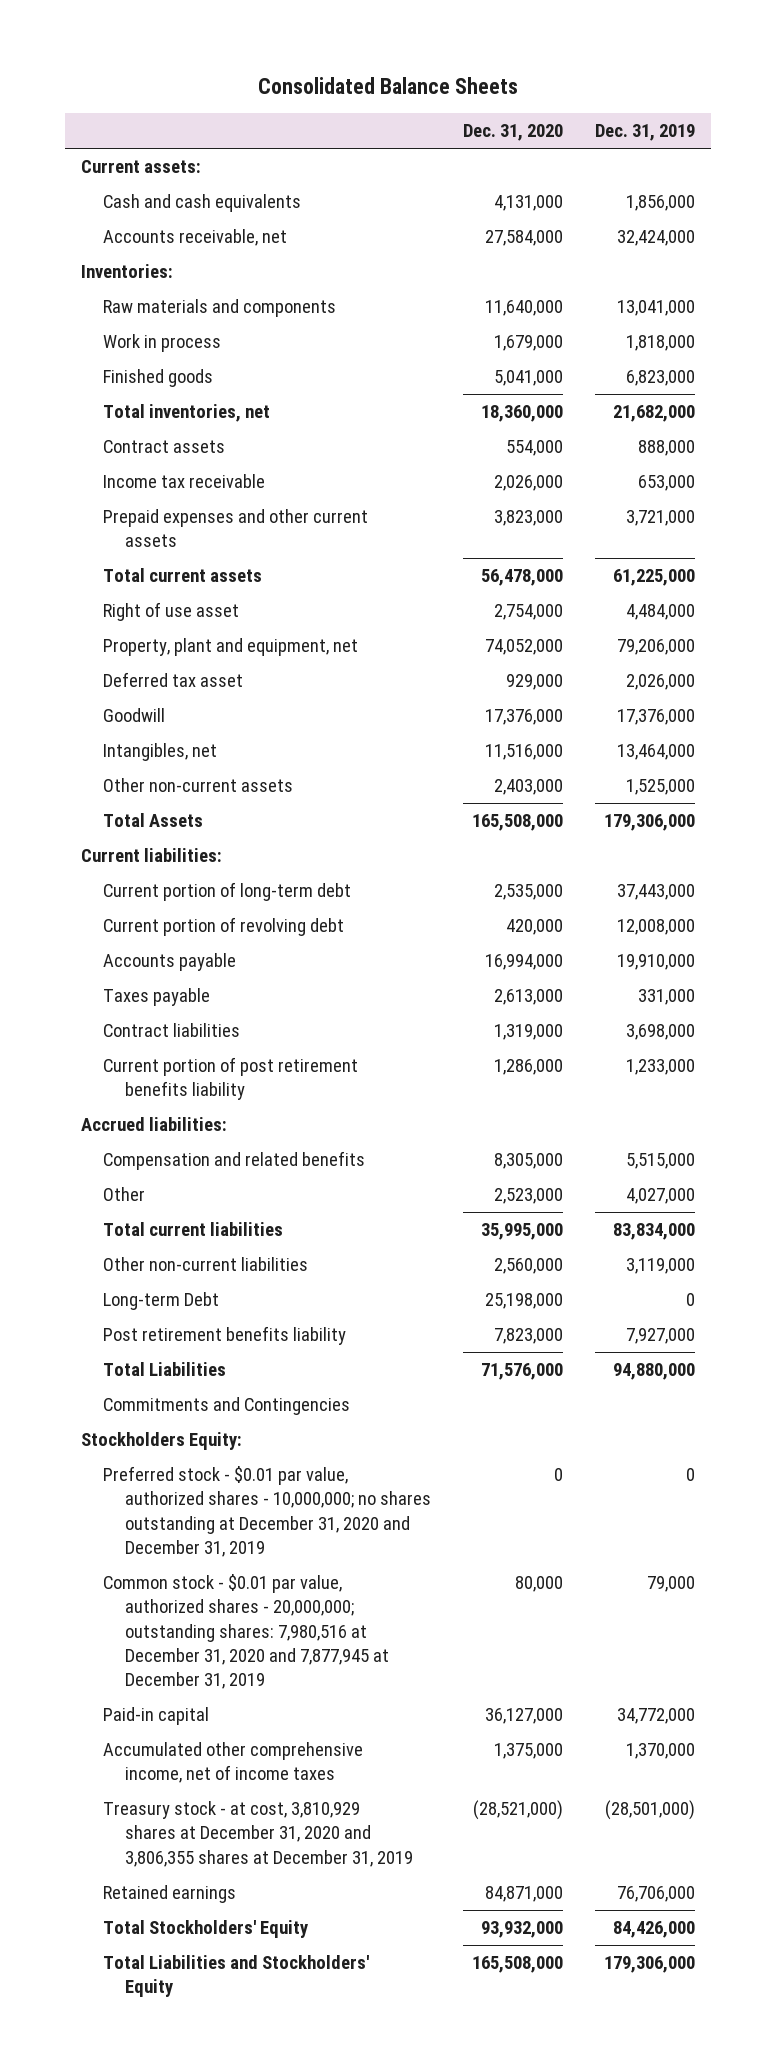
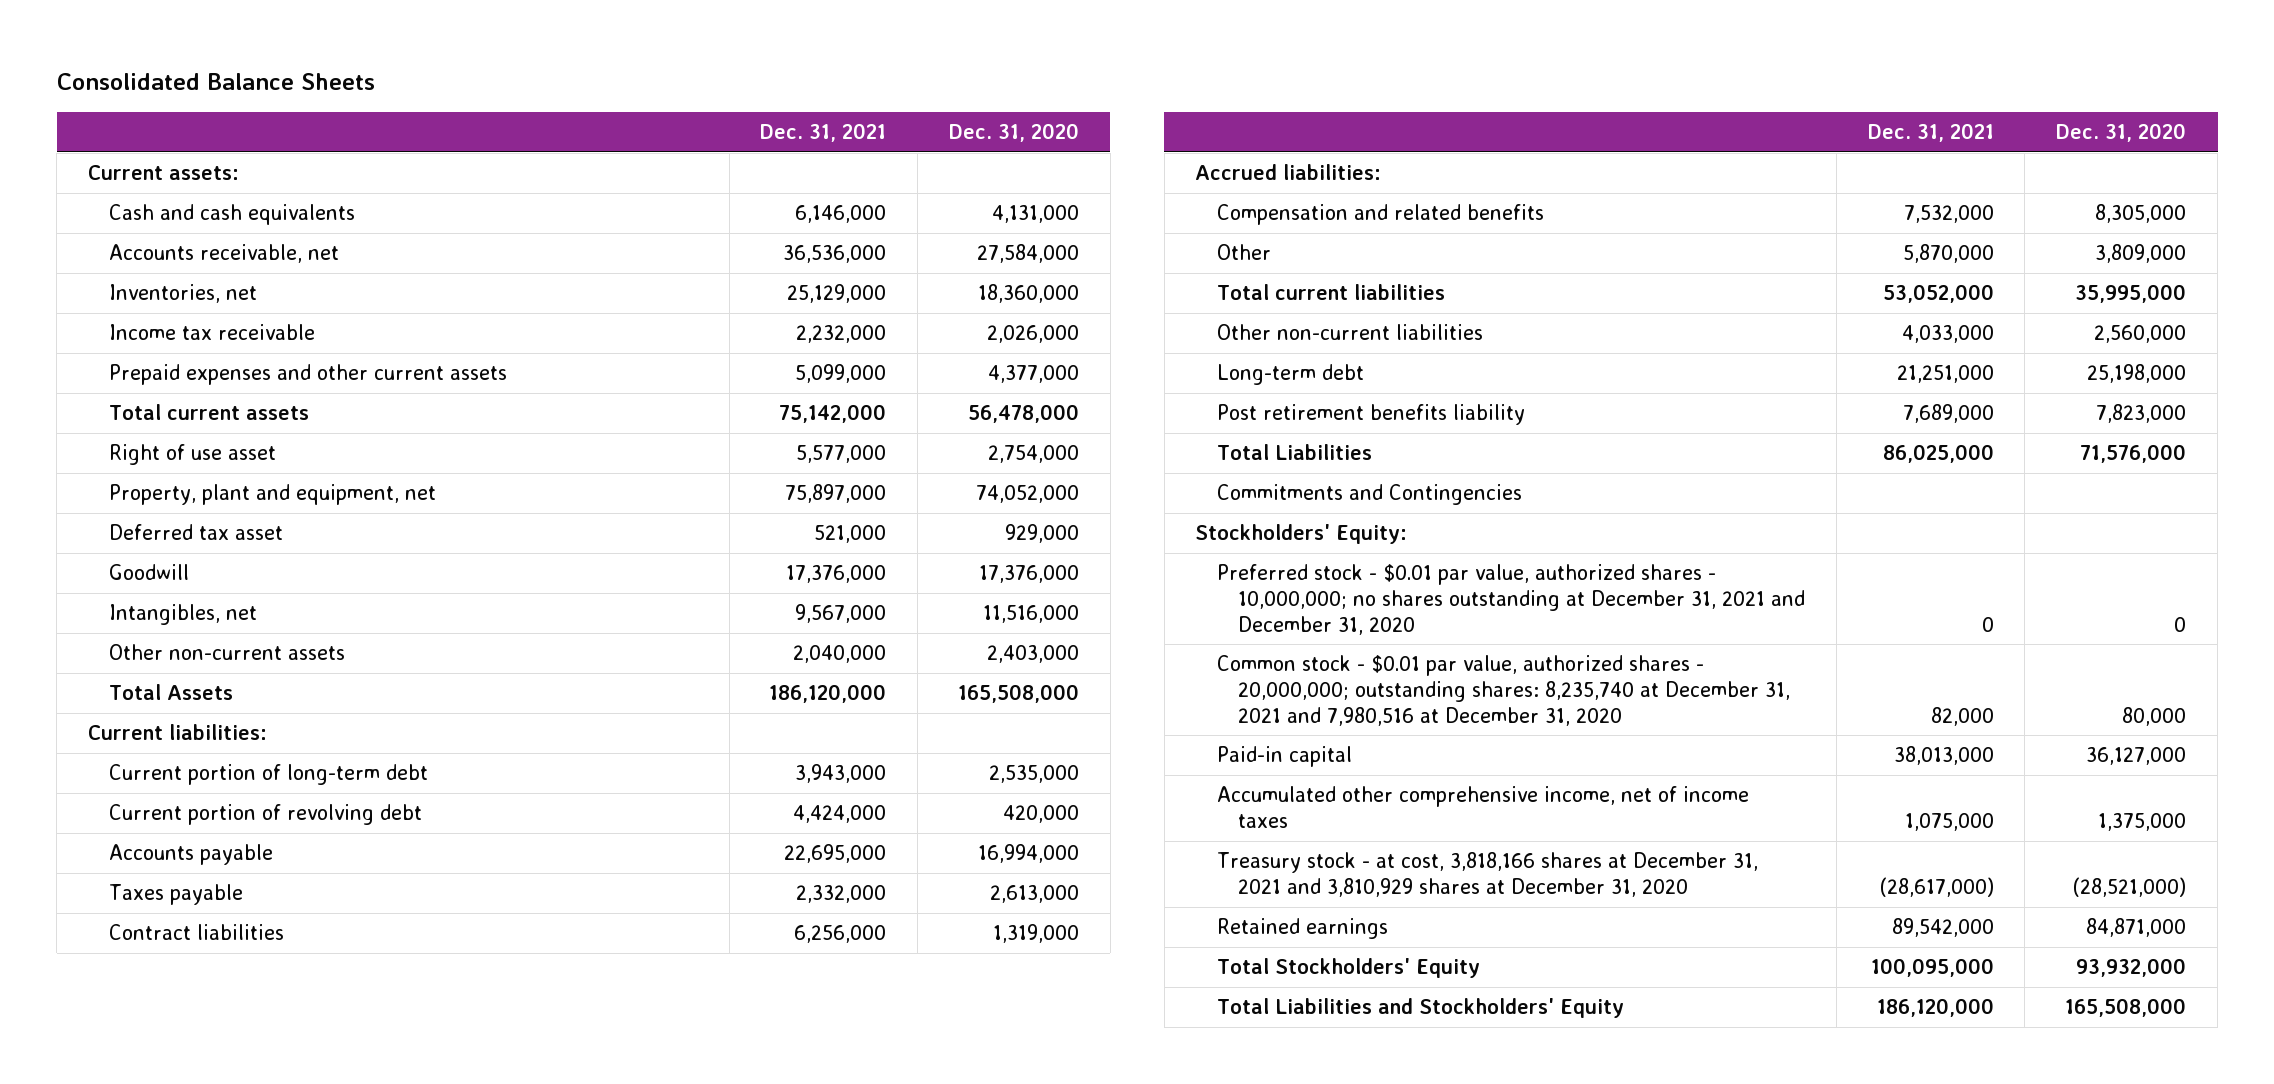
[595,124,696,142] Dec. 31, 2019 -> none
none -> [760,123,887,143] Dec. 31, 2021
[81,264,174,279] Inventories: -> none
[103,299,337,318] Raw materials and components -> none
[103,334,222,353] Work in process -> none
[103,369,214,388] Finished goods -> none
[103,440,226,454] Contract assets -> none
[103,404,271,423] Total inventories, net -> [109,284,258,304] Inventories, net
[494,510,564,527] 3,823,000 -> [988,365,1080,384] 4,377,000
[103,1057,359,1101] Current portion of post retirement benefits liability -> none
[494,1188,564,1205] 2,523,000 -> [2095,244,2187,264] 3,809,000
[103,1292,220,1311] Long-term Debt -> [1216,364,1364,386] Long-term debt
[81,1432,243,1451] Stockholders Equity: -> [1195,524,1408,545] Stockholders' Equity:
[103,1466,432,1558] Preferred stock - $0.01 par value, authorized shares - 10,000,000; no shares outstanding at December 31, 2020 and December 31, 2019 -> [1216,564,1805,635] Preferred stock - $0.01 par value, authorized shares - 10,000,000; no shares outstanding at December 31, 2021 and December 31, 2020
[103,1574,390,1690] Common stock - $0.01 par value, authorized shares - 20,000,000; outstanding shares: 7,980,516 at December 31, 2020 and 7,877,945 at December 31, 2019 -> [1216,655,1790,726] Common stock - $0.01 par value, authorized shares - 20,000,000; outstanding shares: 8,235,740 at December 31, 2021 and 7,980,516 at December 31, 2020
[103,1801,414,1867] Treasury stock - at cost, 3,810,929 shares at December 31, 2020 and 3,806,355 shares at December 31, 2019 -> [1216,852,1758,898] Treasury stock - at cost, 3,818,166 shares at December 31, 2021 and 3,810,929 shares at December 31, 2020

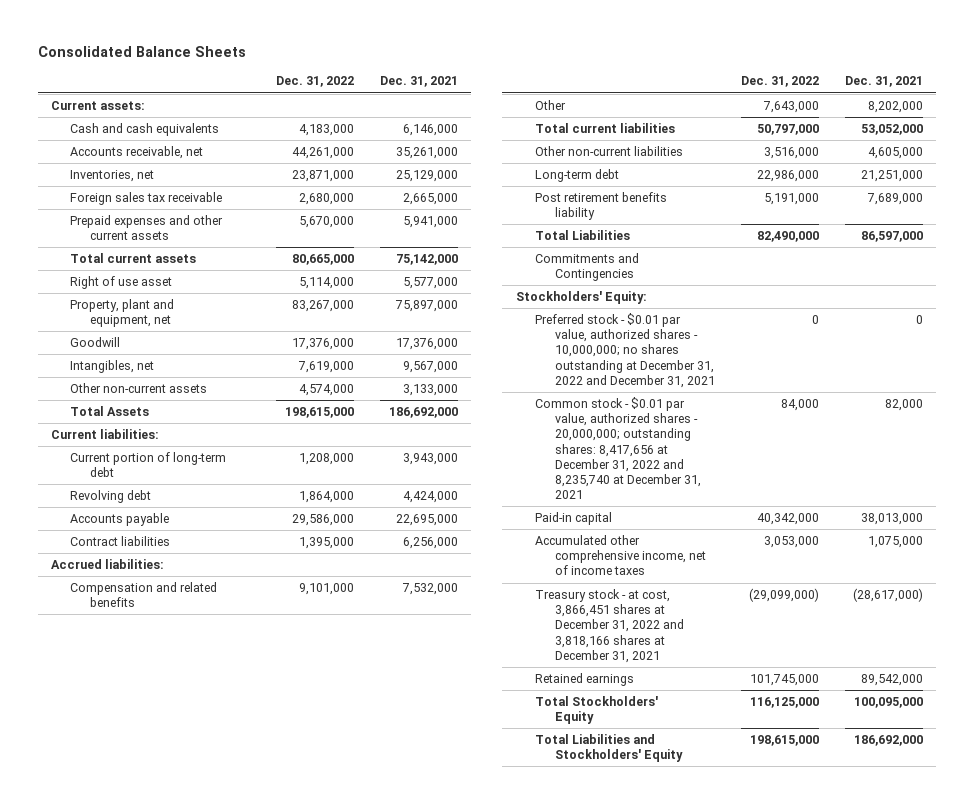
[949,123,1080,143] Dec. 31, 2020 -> none
none -> [276,76,355,88] Dec. 31, 2022
[783,245,887,264] 36,536,000 -> [396,146,459,159] 35,261,000
[109,324,316,341] Income tax receivable -> [70,191,223,205] Foreign sales tax receivable
[796,325,887,344] 2,232,000 -> [403,192,459,205] 2,665,000
[795,364,887,384] 5,099,000 -> [403,215,459,228] 5,941,000
[109,524,284,541] Deferred tax asset -> none
[793,645,887,664] 2,040,000 -> [403,383,459,396] 3,133,000
[769,684,887,704] 186,120,000 -> [389,406,459,418] 186,692,000
[109,804,423,826] Current portion of revolving debt -> [70,489,152,503] Revolving debt
[109,884,244,906] Taxes payable -> none
[1902,244,1994,264] 5,870,000 -> [867,100,923,113] 8,202,000
[1901,325,1994,344] 4,033,000 -> [867,146,923,159] 4,605,000
[1882,444,1994,464] 86,025,000 -> [860,230,923,242] 86,597,000
[1216,564,1805,635] Preferred stock - $0.01 par value, authorized shares - 10,000,000; no shares outstanding at December 31, 2021 and December 31, 2020 -> [535,312,715,388] Preferred stock - $0.01 par value, authorized shares - 10,000,000; no shares outstanding at December 31, 2022 and December 31, 2021
[1216,655,1790,726] Common stock - $0.01 par value, authorized shares - 20,000,000; outstanding shares: 8,235,740 at December 31, 2021 and 7,980,516 at December 31, 2020 -> [535,396,701,500] Common stock - $0.01 par value, authorized shares - 20,000,000; outstanding shares: 8,417,656 at December 31, 2022 and 8,235,740 at December 31, 2021
[1216,852,1758,898] Treasury stock - at cost, 3,818,166 shares at December 31, 2021 and 3,810,929 shares at December 31, 2020 -> [535,588,684,663] Treasury stock - at cost, 3,866,451 shares at December 31, 2022 and 3,818,166 shares at December 31, 2021
[1876,998,1994,1018] 186,120,000 -> [853,734,923,746] 186,692,000

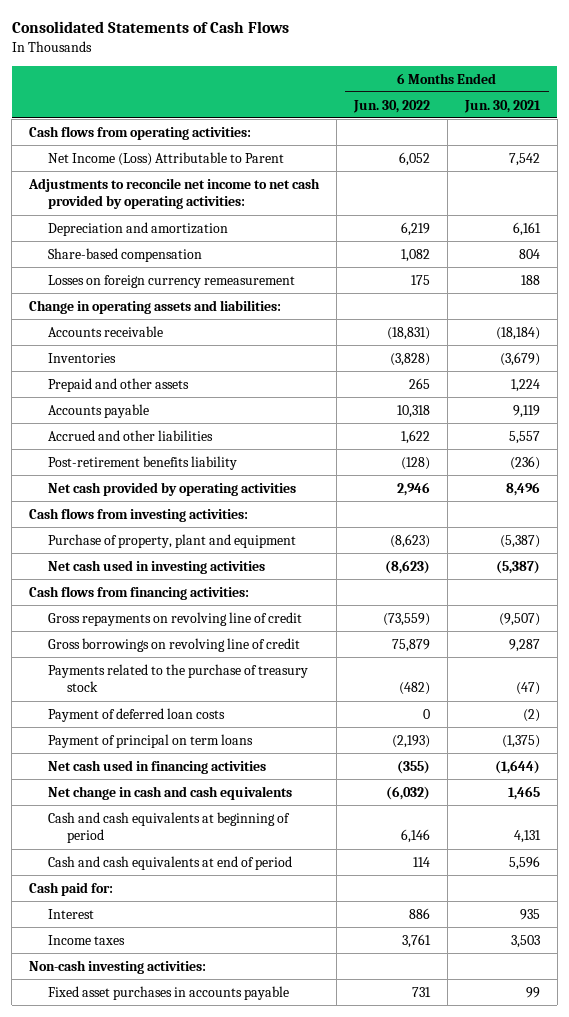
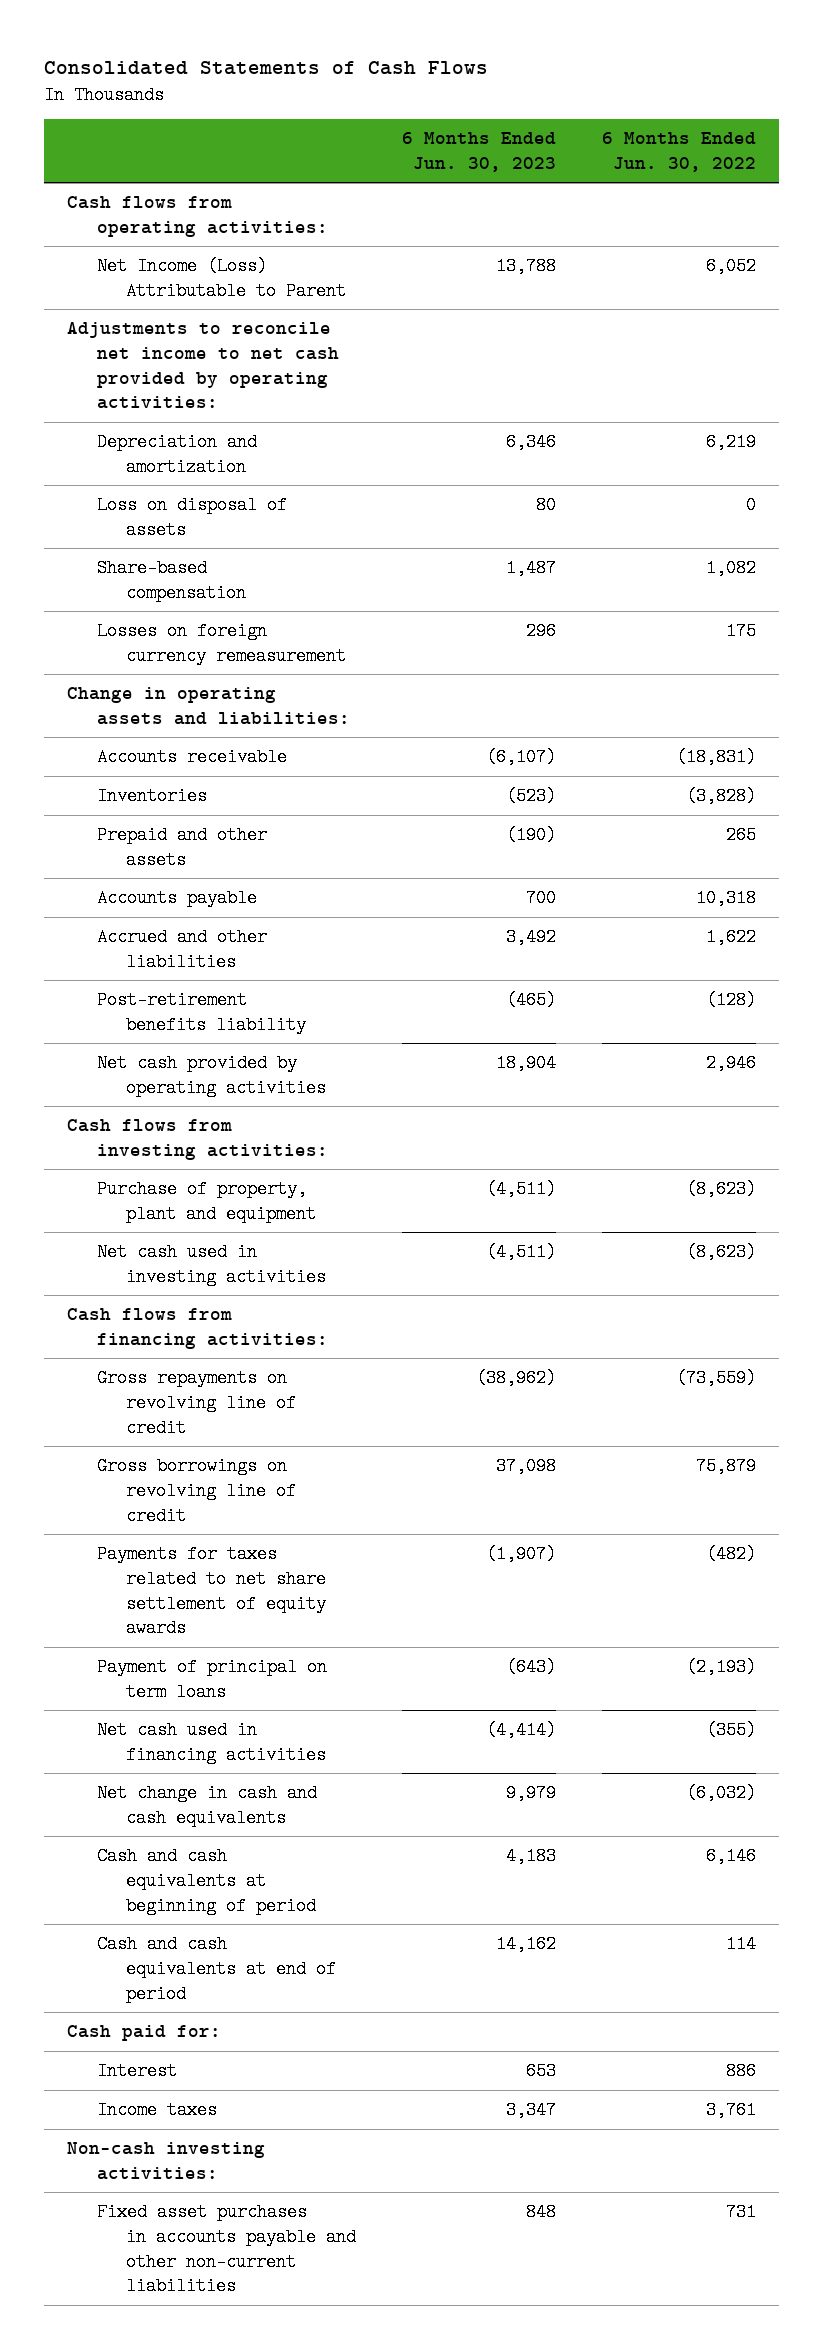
[463,99,541,113] Jun. 30, 2021 -> none
none -> [402,132,557,173] 6 Months Ended Jun. 30, 2023
none -> [96,496,287,539] Loss on disposal of assets
[47,707,225,722] Payment of deferred loan costs -> none
[47,663,308,693] Payments related to the purchase of treasury stock -> [96,1545,327,1638] Payments for taxes related to net share settlement of equity awards
[47,985,289,1000] Fixed asset purchases in accounts payable -> [96,2203,357,2296] Fixed asset purchases in accounts payable and other non-current liabilities

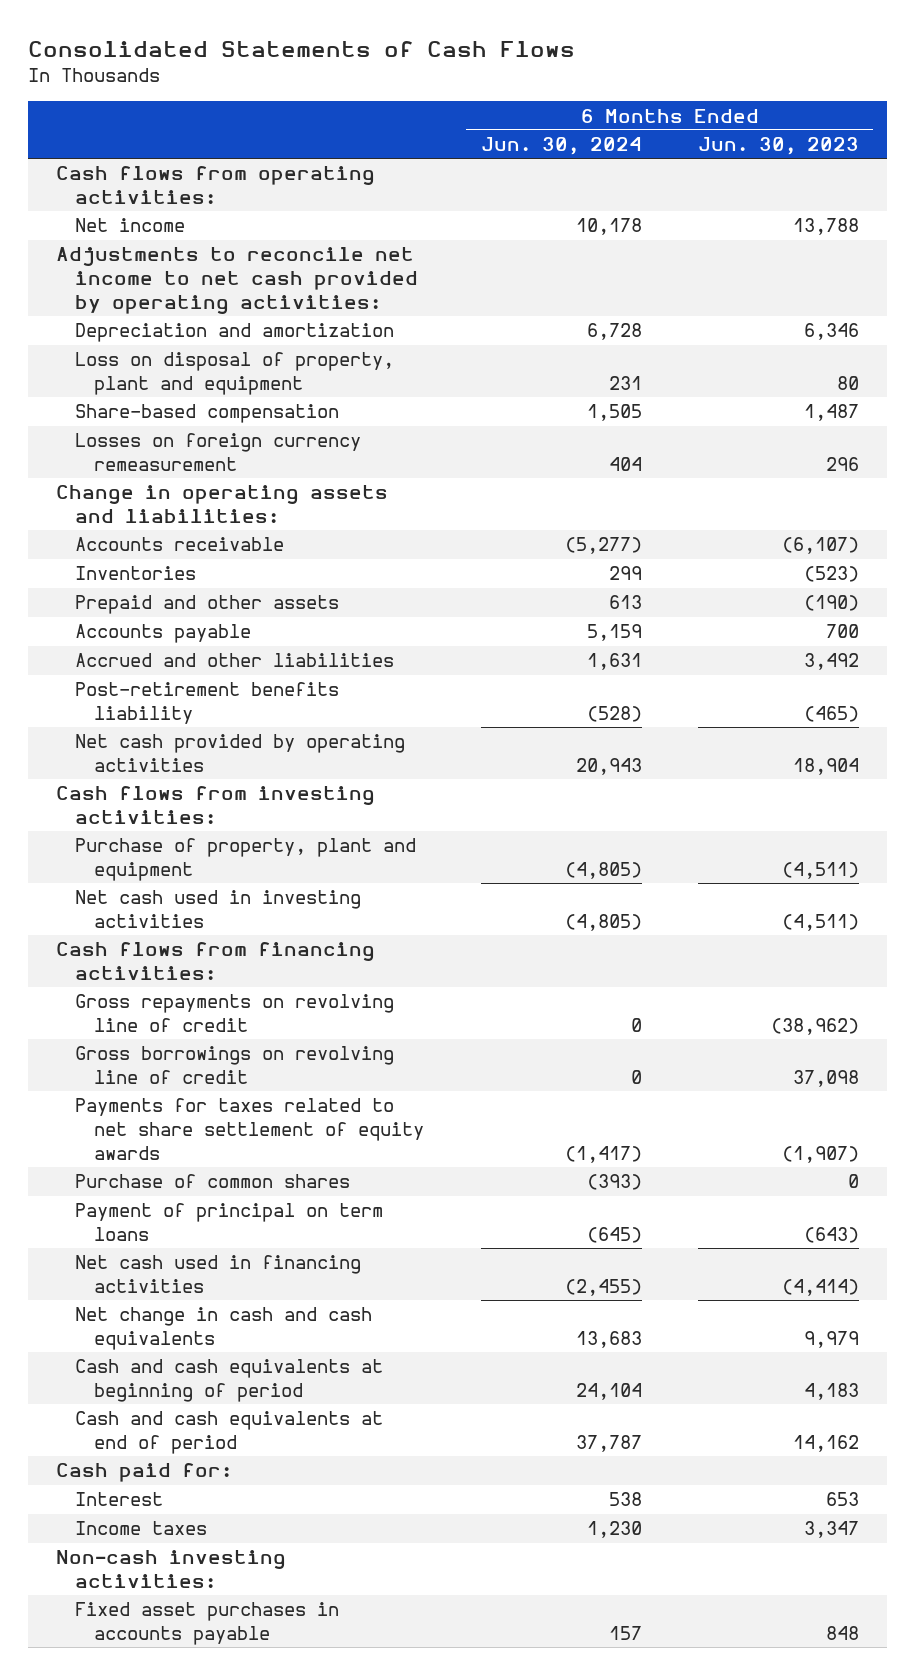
[601,132,756,173] 6 Months Ended Jun. 30, 2022 -> none
none -> [480,137,642,156] Jun. 30, 2024
[96,257,347,300] Net Income (Loss) Attributable to Parent -> [75,218,186,233] Net income
[96,496,287,539] Loss on disposal of assets -> [75,352,395,396] Loss on disposal of property, plant and equipment
none -> [75,1174,351,1189] Purchase of common shares
[96,2203,357,2296] Fixed asset purchases in accounts payable and other non-current liabilities -> [75,1602,340,1646] Fixed asset purchases in accounts payable

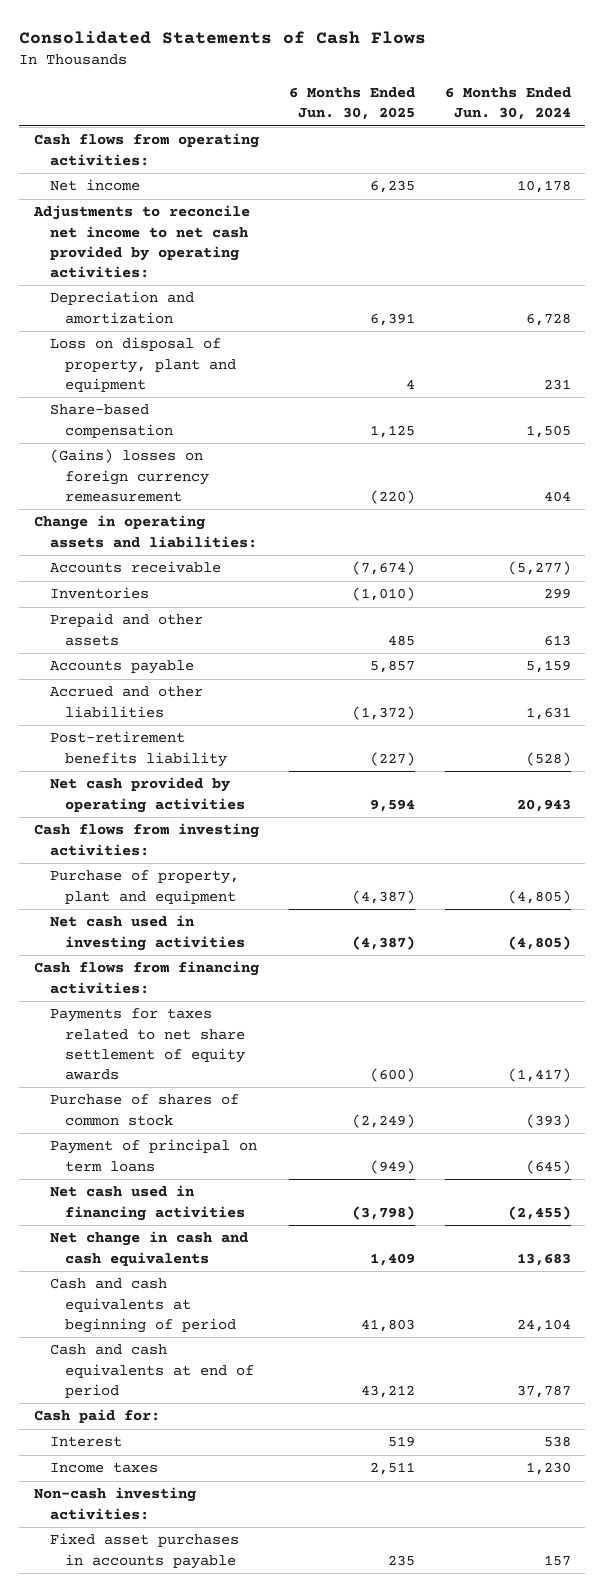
[697,137,859,156] Jun. 30, 2023 -> none
none -> [288,87,415,121] 6 Months Ended Jun. 30, 2025
[75,433,362,472] Losses on foreign currency remeasurement -> [49,449,210,502] (Gains) losses on foreign currency remeasurement
[75,994,395,1033] Gross repayments on revolving line of credit -> none
[75,1046,395,1085] Gross borrowings on revolving line of credit -> none
[75,1174,351,1189] Purchase of common shares -> [49,1094,239,1126] Purchase of shares of common stock

